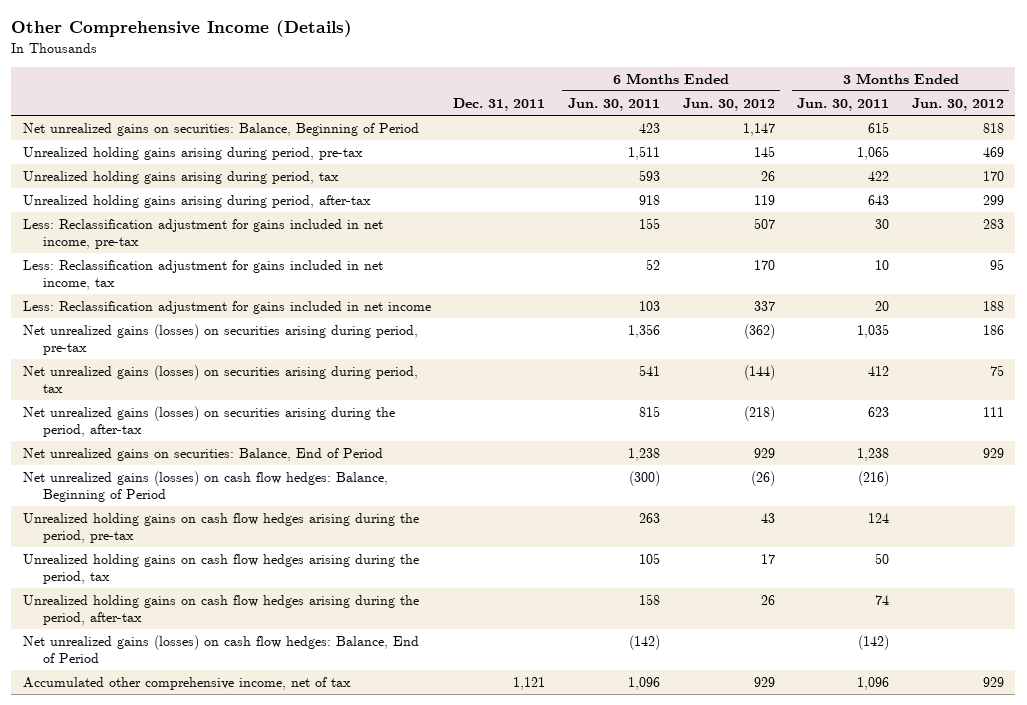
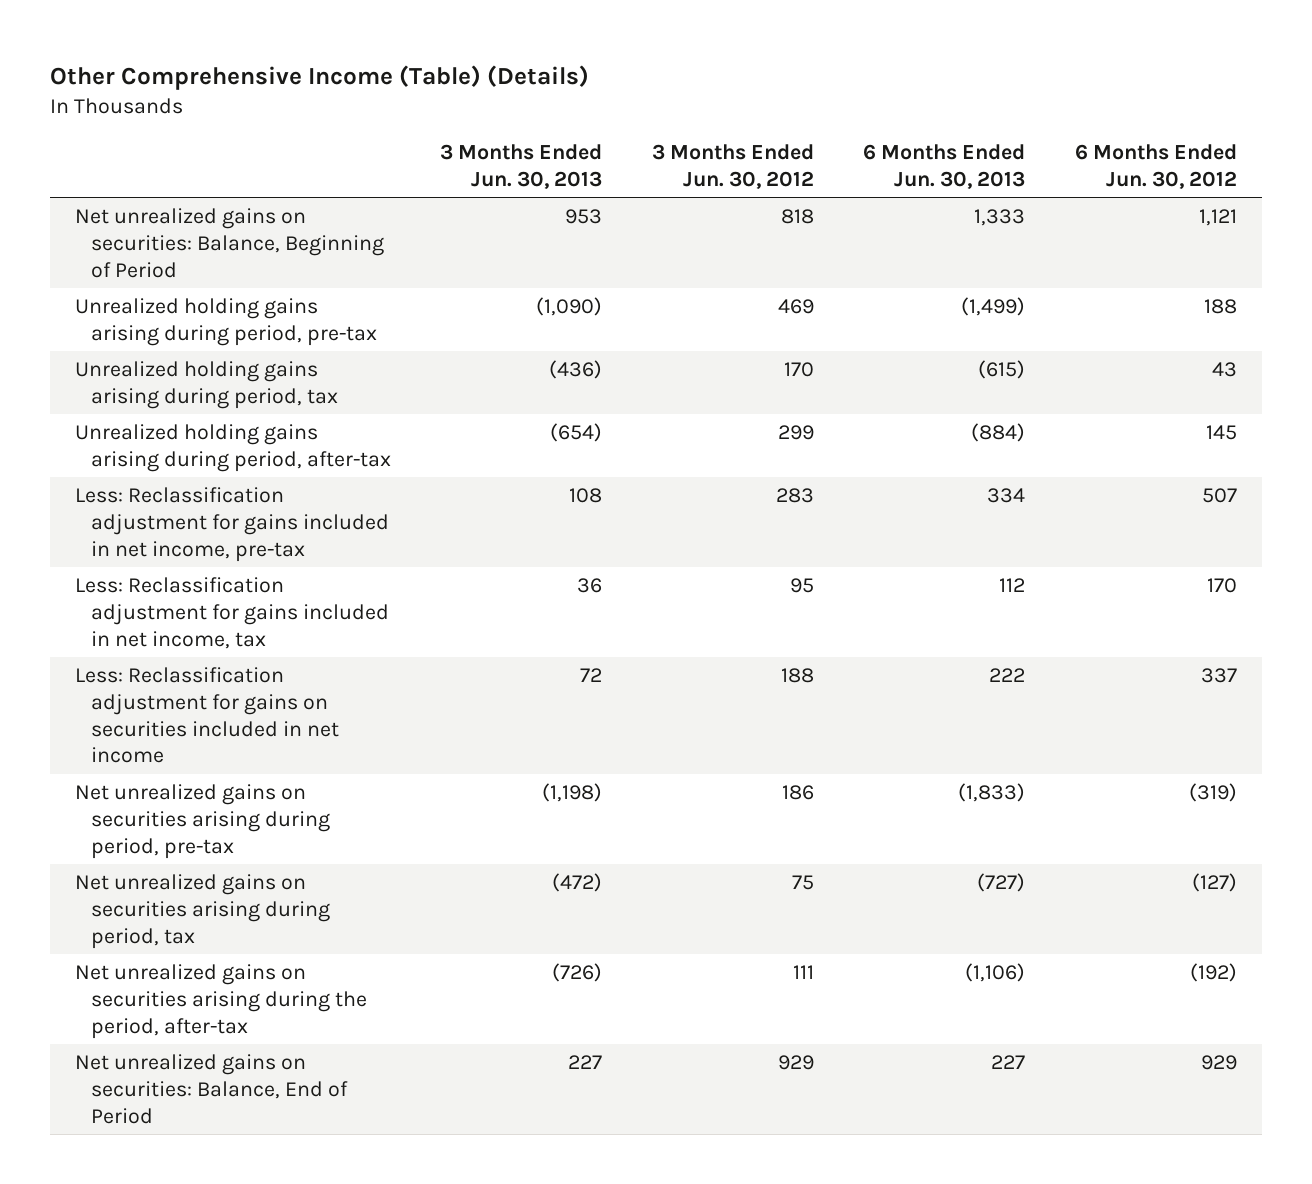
[11,20,353,38] Other Comprehensive Income (Details) -> [50,64,590,90] Other Comprehensive Income (Table) (Details)
[453,97,546,111] Dec. 31, 2011 -> none
[567,97,660,111] Jun. 30, 2011 -> none
[797,97,890,111] Jun. 30, 2011 -> none
none -> [440,143,603,189] 3 Months Ended Jun. 30, 2013
none -> [863,143,1026,189] 6 Months Ended Jun. 30, 2013
[742,123,775,137] 1,147 -> [1198,208,1237,226] 1,121
[753,146,775,158] 145 -> [1203,298,1237,314] 188
[760,171,775,182] 26 -> [1211,361,1237,377] 43
[753,195,775,206] 119 -> [1205,424,1237,440] 145
[22,301,431,315] Less: Reclassification adjustment for gains included in net income -> [75,666,339,764] Less: Reclassification adjustment for gains on securities included in net income
[22,324,418,356] Net unrealized gains (losses) on securities arising during period, pre-tax -> [75,783,330,859] Net unrealized gains on securities arising during period, pre-tax
[743,324,775,340] (362) -> [1188,782,1237,802] (319)
[22,365,418,394] Net unrealized gains (losses) on securities arising during period, tax -> [75,873,330,949] Net unrealized gains on securities arising during period, tax
[743,365,775,381] (144) -> [1191,872,1237,892] (127)
[22,406,395,438] Net unrealized gains (losses) on securities arising during the period, after-tax -> [75,963,367,1039] Net unrealized gains on securities arising during the period, after-tax
[743,406,775,422] (218) -> [1189,962,1237,982] (192)
[22,471,388,503] Net unrealized gains (losses) on cash flow hedges: Balance, Beginning of Period -> none
[22,513,419,544] Unrealized holding gains on cash flow hedges arising during the period, pre-tax -> none
[22,554,419,585] Unrealized holding gains on cash flow hedges arising during the period, tax -> none
[22,595,419,626] Unrealized holding gains on cash flow hedges arising during the period, after-tax -> none
[22,635,419,664] Net unrealized gains (losses) on cash flow hedges: Balance, End of Period -> none
[22,677,351,691] Accumulated other comprehensive income, net of tax -> none

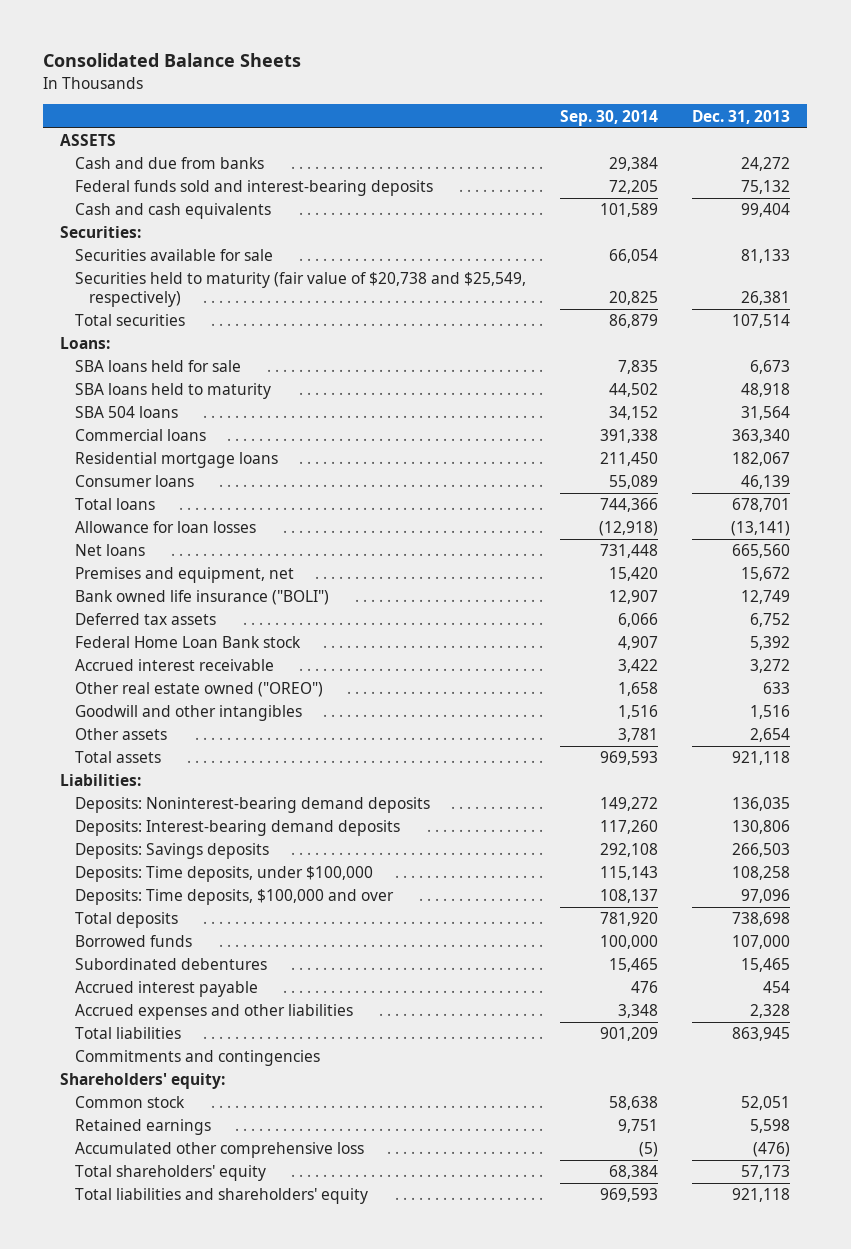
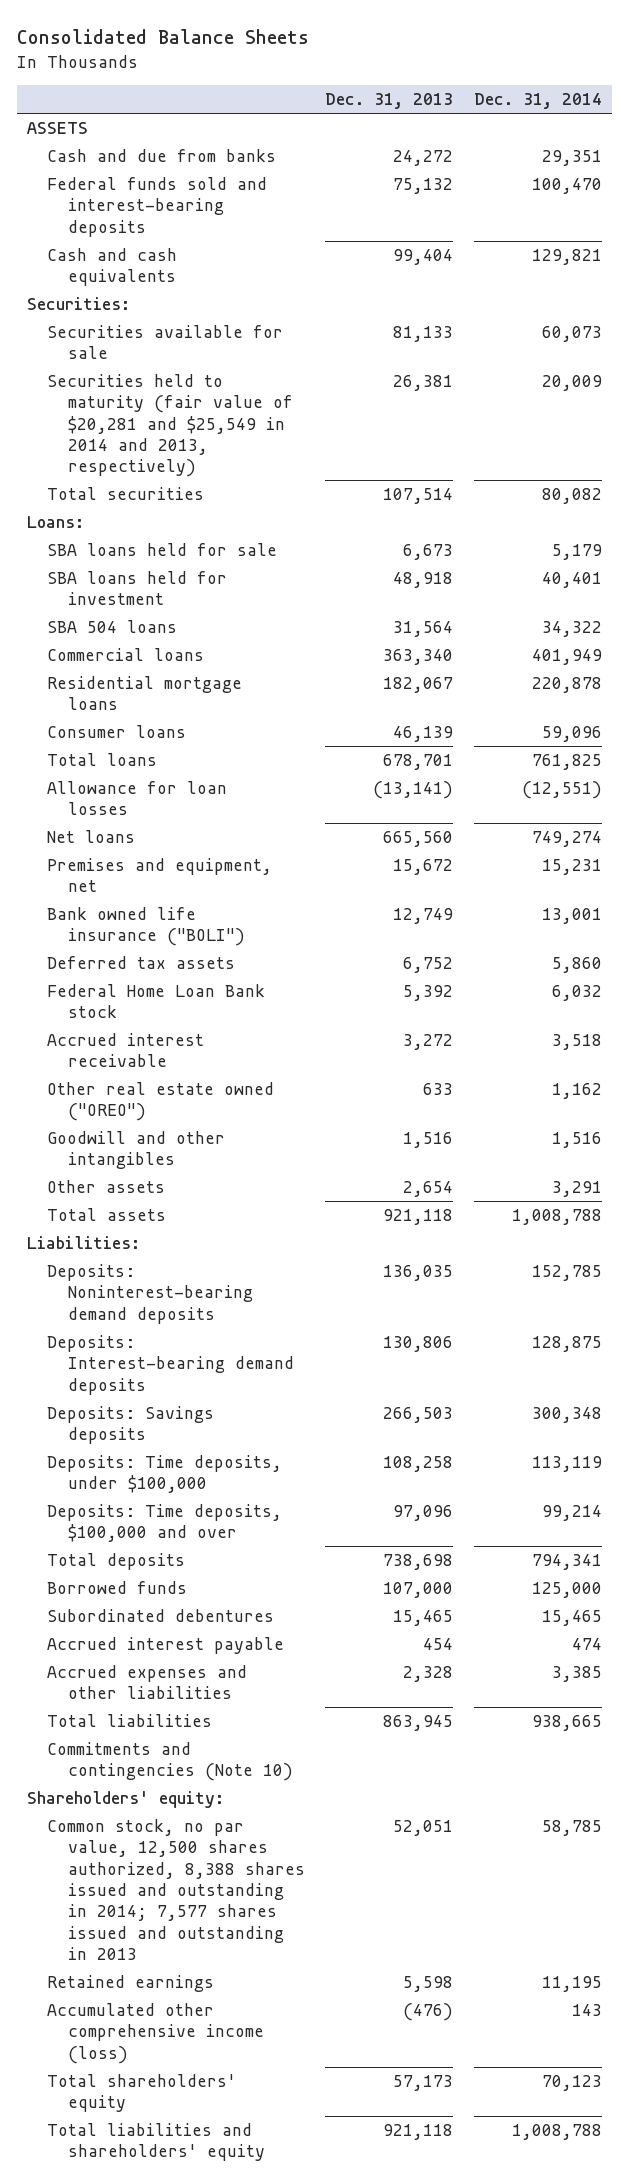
[560,109,659,126] Sep. 30, 2014 -> none
none -> [473,93,602,110] Dec. 31, 2014
[74,272,526,307] Securities held to maturity (fair value of $20,738 and $25,549, respectively) -> [47,374,293,478] Securities held to maturity (fair value of $20,281 and $25,549 in 2014 and 2013, respectively)
[74,383,271,400] SBA loans held to maturity -> [47,571,228,606] SBA loans held for investment
[74,1050,320,1067] Commitments and contingencies -> [47,1742,293,1782] Commitments and contingencies (Note 10)
[74,1096,185,1109] Common stock -> [47,1819,305,1960] Common stock, no par value, 12,500 shares authorized, 8,388 shares issued and outstanding in 2014; 7,577 shares issued and outstanding in 2013
[74,1142,364,1159] Accumulated other comprehensive loss -> [47,2003,264,2064] Accumulated other comprehensive income (loss)

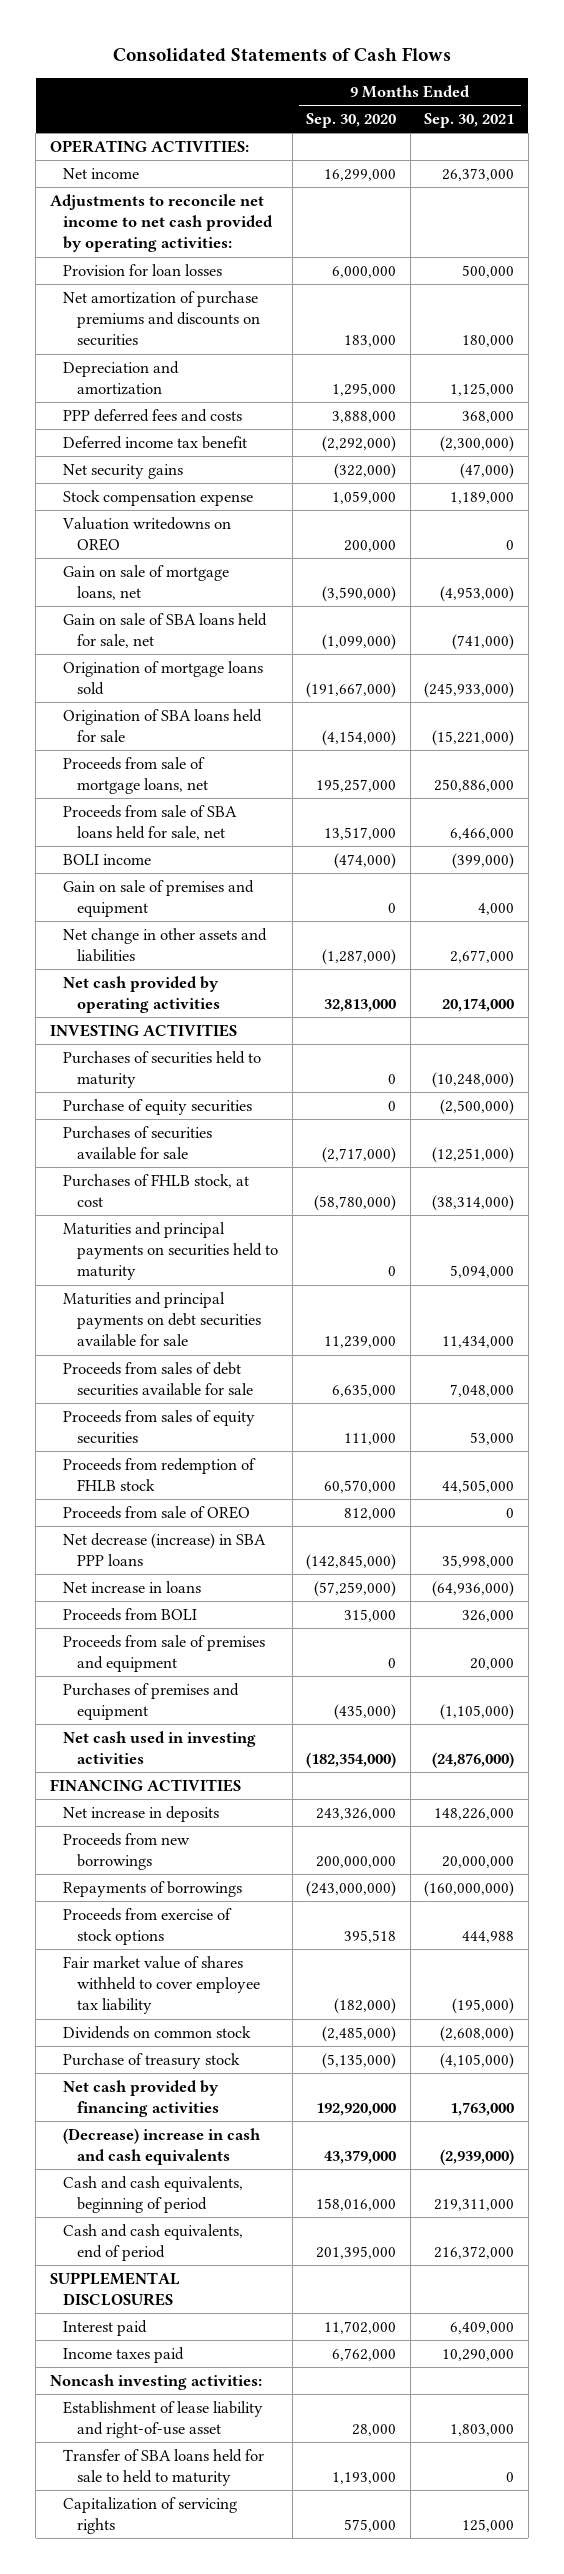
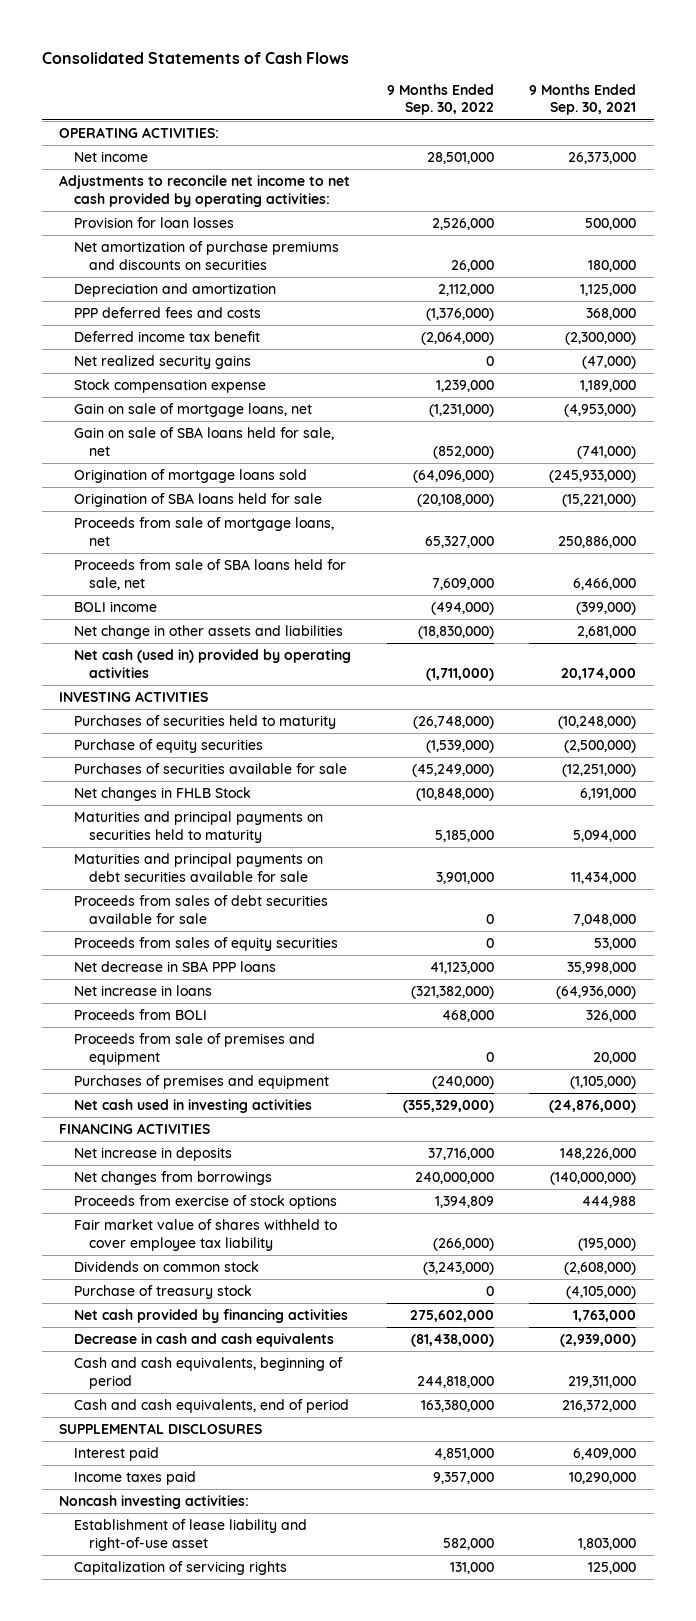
[306,113,397,129] Sep. 30, 2020 -> none
none -> [386,83,494,116] 9 Months Ended Sep. 30, 2022
[63,463,184,479] Net security gains -> [74,355,252,370] Net realized security gains
[62,516,232,552] Valuation writedowns on OREO -> none
[63,879,255,918] Gain on sale of premises and equipment -> none
[450,950,515,964] 2,677,000 -> [577,626,637,639] 2,681,000
[63,975,220,1014] Net cash provided by operating activities -> [74,649,352,678] Net cash (used in) provided by operating activities
[63,1173,250,1208] Purchases of FHLB stock, at cost -> none
none -> [74,787,252,802] Net changes in FHLB Stock
[63,1457,257,1492] Proceeds from redemption of FHLB stock -> none
[63,1505,251,1519] Proceeds from sale of OREO -> none
[63,1532,267,1567] Net decrease (increase) in SBA PPP loans -> [74,961,277,973] Net decrease in SBA PPP loans
[63,1832,191,1871] Proceeds from new borrowings -> none
[63,1880,243,1897] Repayments of borrowings -> none
none -> [74,1171,273,1186] Net changes from borrowings
[63,2127,262,2166] (Decrease) increase in cash and cash equivalents -> [74,1333,335,1348] Decrease in cash and cash equivalents
[63,2448,265,2487] Transfer of SBA loans held for sale to held to maturity -> none

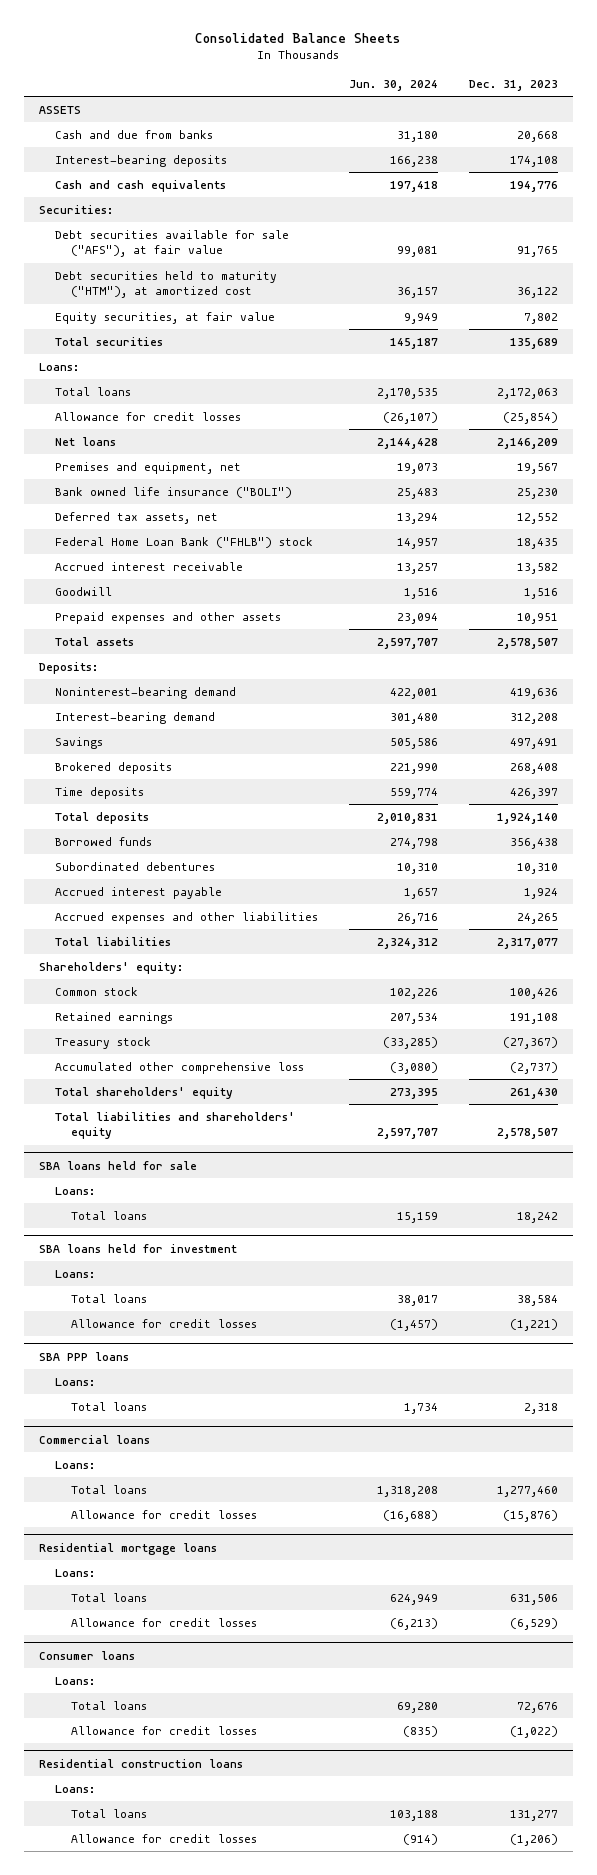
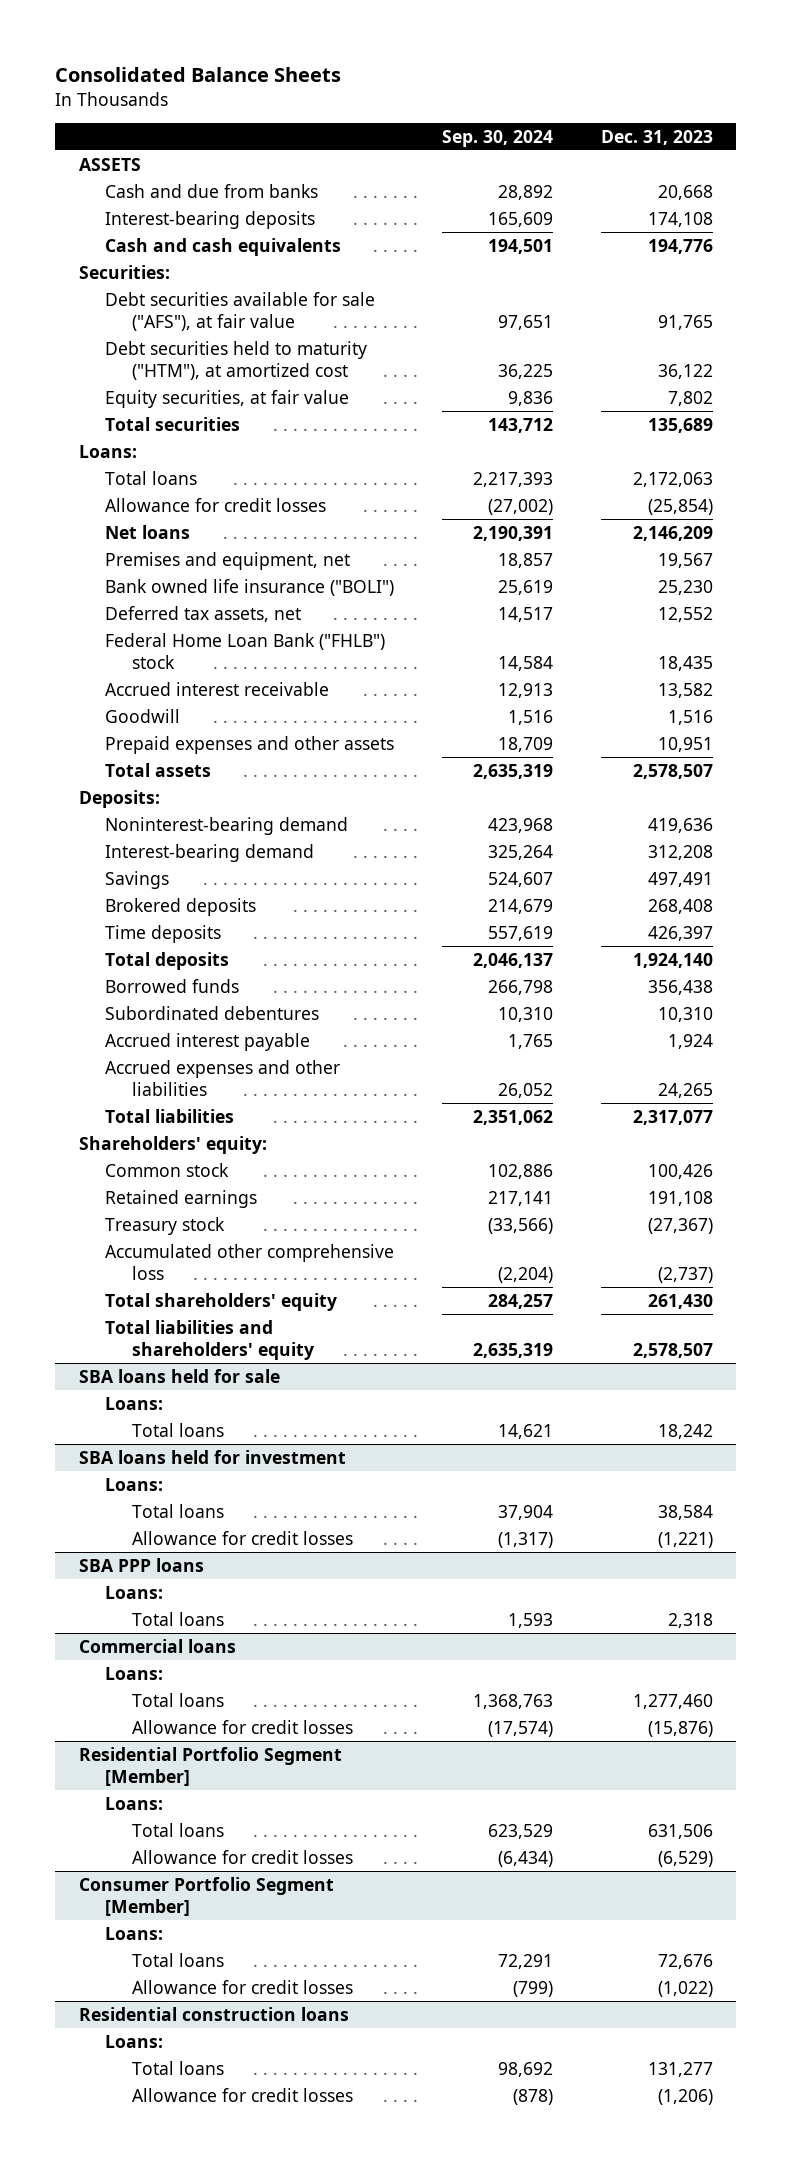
[348,80,438,92] Jun. 30, 2024 -> none
none -> [442,129,554,147] Sep. 30, 2024
[39,1542,218,1555] Residential mortgage loans -> [79,1746,343,1786] Residential Portfolio Segment [Member]
[39,1650,136,1660] Consumer loans -> [79,1876,335,1916] Consumer Portfolio Segment [Member]

